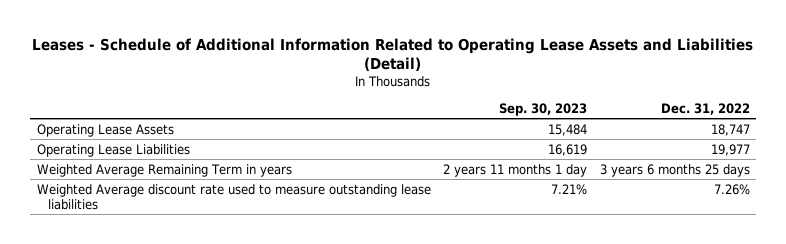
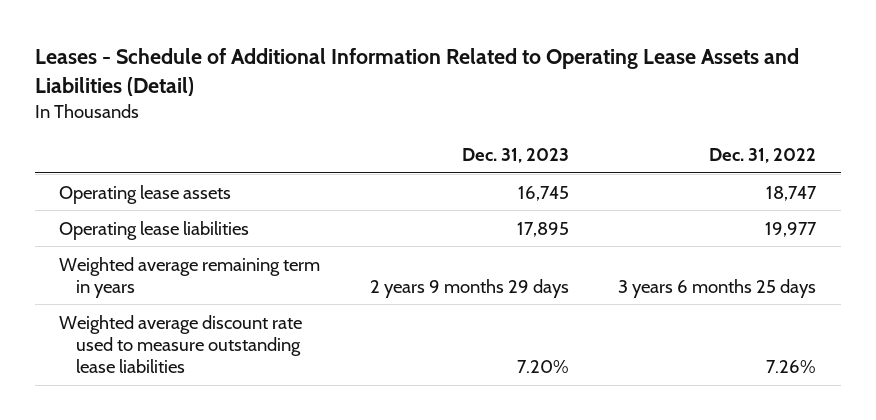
[499,102,588,116] Sep. 30, 2023 -> none
none -> [461,148,569,164] Dec. 31, 2023
[36,123,174,137] Operating Lease Assets -> [59,184,232,204] Operating lease assets
[36,143,190,157] Operating Lease Liabilities -> [59,220,250,240] Operating lease liabilities
[36,163,292,177] Weighted Average Remaining Term in years -> [59,256,321,298] Weighted average remaining term in years
[36,183,431,210] Weighted Average discount rate used to measure outstanding lease liabilities -> [59,314,303,373] Weighted average discount rate used to measure outstanding lease liabilities

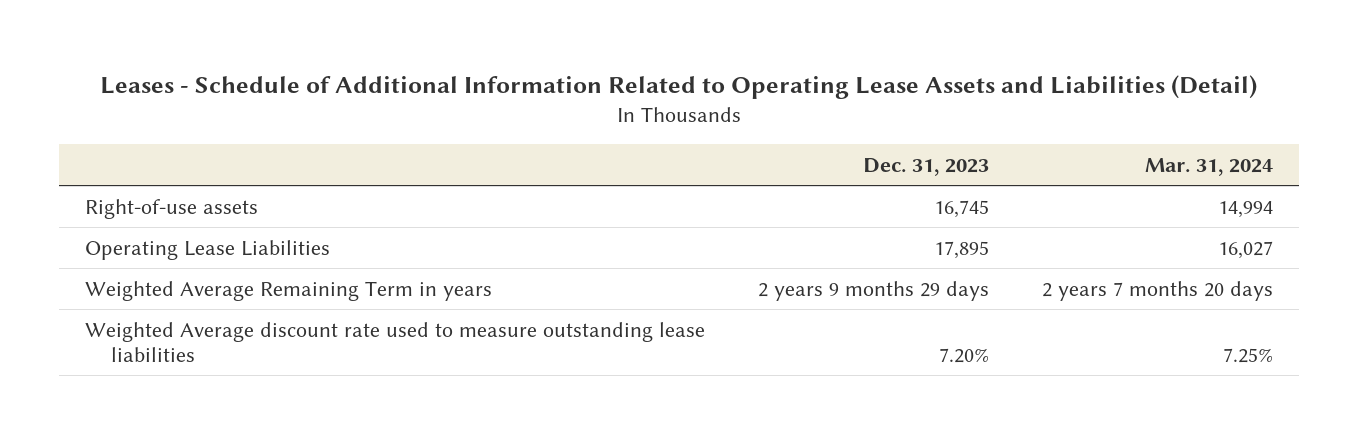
[709,148,817,164] Dec. 31, 2022 -> none
none -> [1144,157,1273,176] Mar. 31, 2024
[59,184,232,204] Operating lease assets -> [85,198,259,219] Right-of-use assets
[59,220,250,240] Operating lease liabilities -> [85,239,331,260] Operating Lease Liabilities
[59,256,321,298] Weighted average remaining term in years -> [85,280,493,301] Weighted Average Remaining Term in years
[59,314,303,373] Weighted average discount rate used to measure outstanding lease liabilities -> [85,321,706,362] Weighted Average discount rate used to measure outstanding lease liabilities

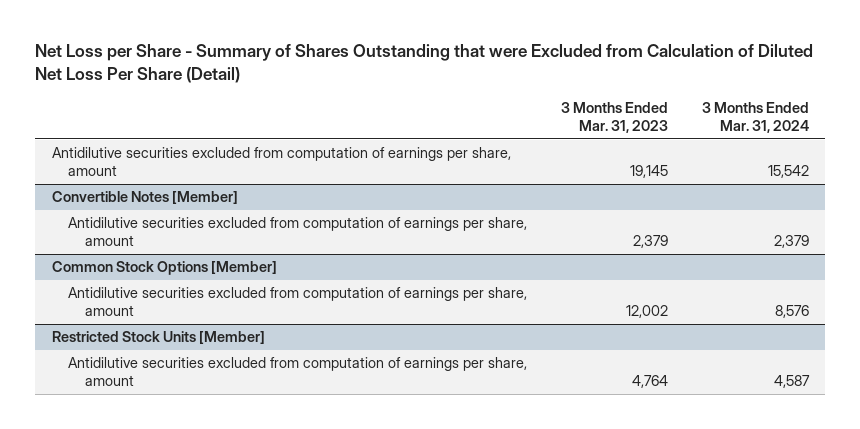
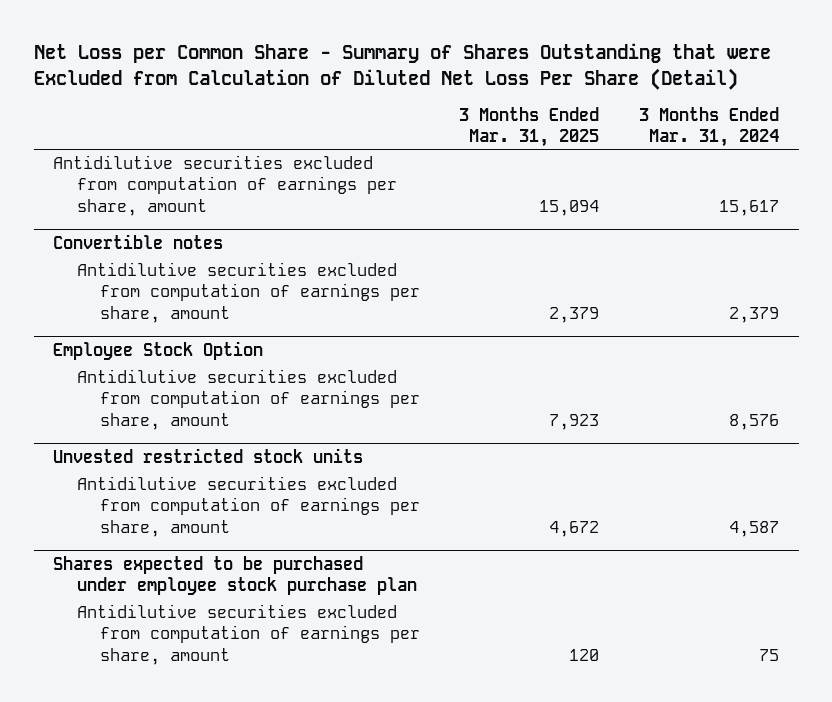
[34,44,813,84] Net Loss per Share - Summary of Shares Outstanding that were Excluded from Calculation of Diluted Net Loss Per Share (Detail) -> [33,43,771,90] Net Loss per Common Share - Summary of Shares Outstanding that were Excluded from Calculation of Diluted Net Loss Per Share (Detail)
[560,102,668,134] 3 Months Ended Mar. 31, 2023 -> none
none -> [459,106,600,147] 3 Months Ended Mar. 31, 2025
[767,165,809,179] 15,542 -> [718,199,779,216] 15,617
[51,191,238,205] Convertible Notes [Member] -> [53,233,224,249] Convertible notes
[51,261,277,276] Common Stock Options [Member] -> [53,340,264,360] Employee Stock Option
[51,331,265,345] Restricted Stock Units [Member] -> [53,447,364,463] Unvested restricted stock units
none -> [53,555,417,596] Shares expected to be purchased under employee stock purchase plan
none -> [76,604,421,665] Antidilutive securities excluded from computation of earnings per share, amount

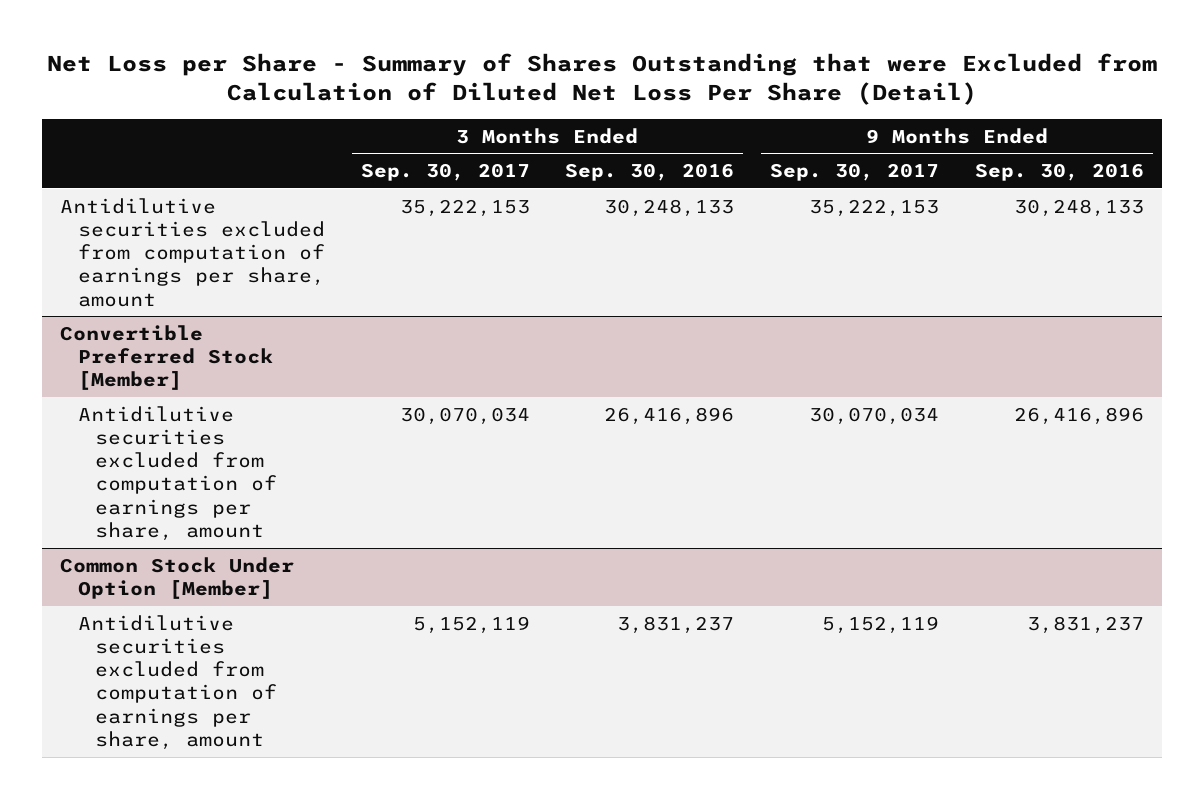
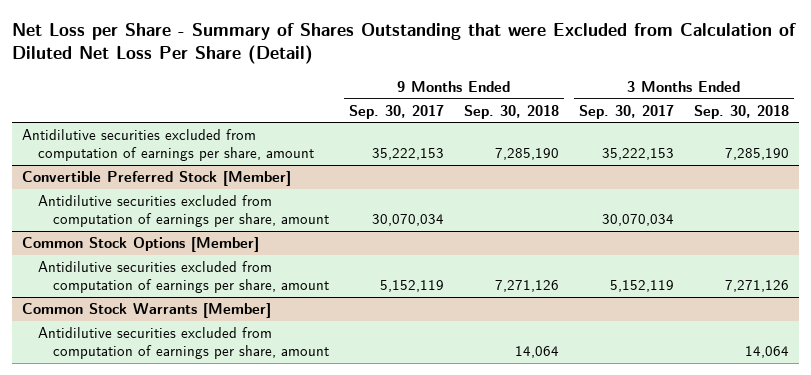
[565,163,735,182] Sep. 30, 2016 -> none
[975,163,1145,182] Sep. 30, 2016 -> none
none -> [464,104,560,119] Sep. 30, 2018
none -> [694,104,790,119] Sep. 30, 2018
[60,556,295,600] Common Stock Under Option [Member] -> [22,237,260,253] Common Stock Options [Member]
none -> [22,303,272,319] Common Stock Warrants [Member]
none -> [37,327,330,360] Antidilutive securities excluded from computation of earnings per share, amount

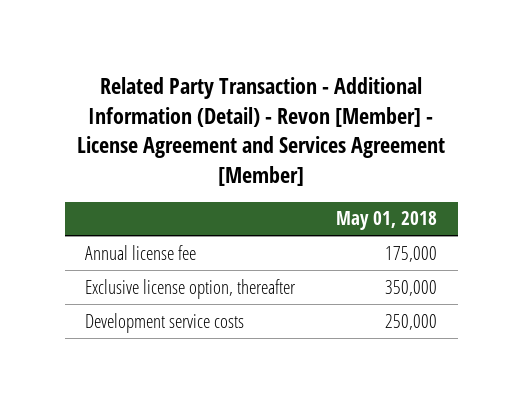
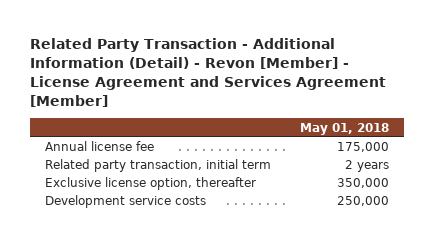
none -> [45,158,272,172] Related party transaction, initial term

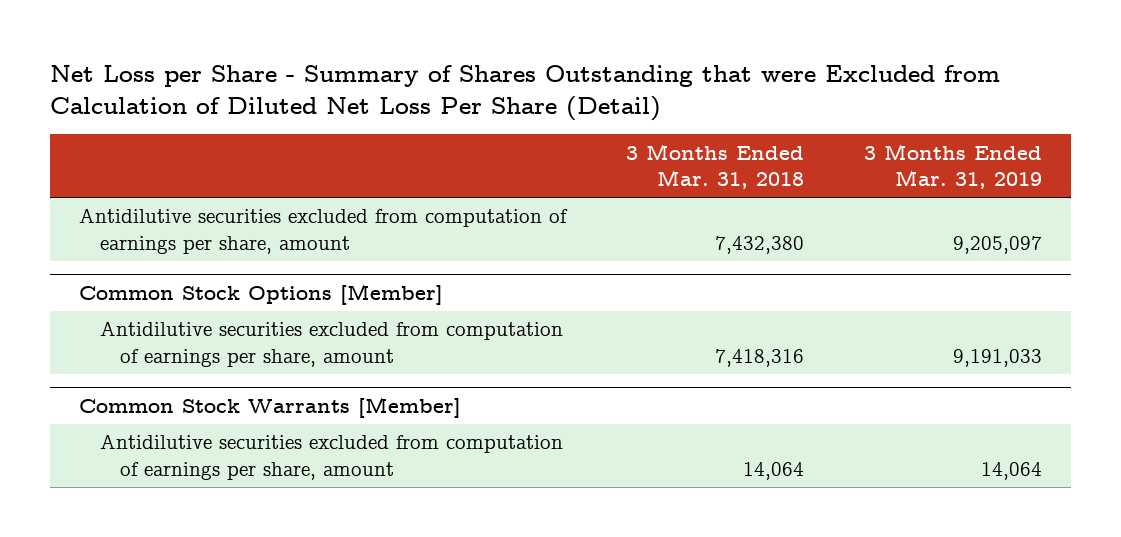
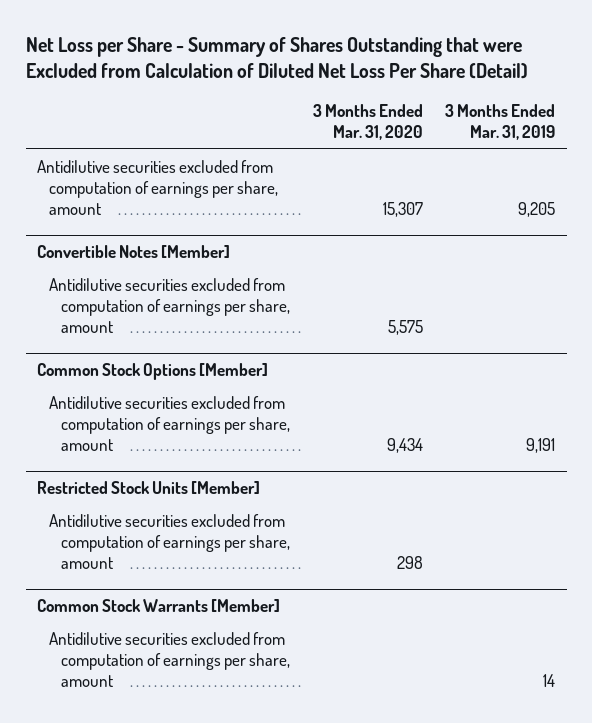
[625,143,804,190] 3 Months Ended Mar. 31, 2018 -> none
none -> [312,104,423,141] 3 Months Ended Mar. 31, 2020
[952,235,1042,254] 9,205,097 -> [518,201,556,217] 9,205
none -> [36,245,230,259] Convertible Notes [Member]
none -> [49,277,291,333] Antidilutive securities excluded from computation of earnings per share, amount
[952,348,1042,367] 9,191,033 -> [526,437,556,453] 9,191
none -> [36,481,260,495] Restricted Stock Units [Member]
none -> [49,513,291,569] Antidilutive securities excluded from computation of earnings per share, amount
[980,461,1042,480] 14,064 -> [543,673,556,687] 14

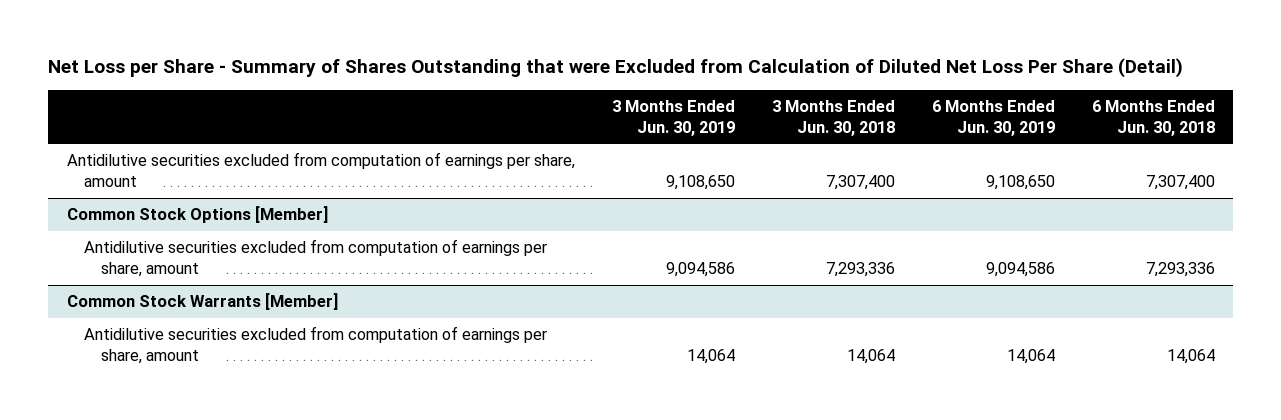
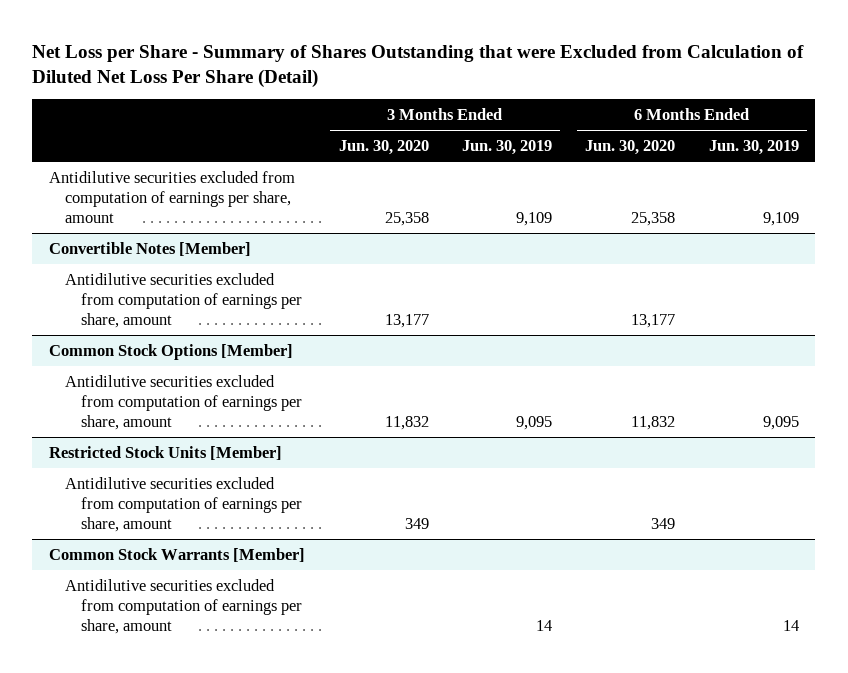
[771,100,895,136] 3 Months Ended Jun. 30, 2018 -> none
[1091,100,1215,136] 6 Months Ended Jun. 30, 2018 -> none
none -> [338,140,429,156] Jun. 30, 2020
none -> [585,140,676,156] Jun. 30, 2020
[665,174,735,190] 9,108,650 -> [515,212,552,227] 9,109
[985,174,1055,190] 9,108,650 -> [762,212,799,227] 9,109
none -> [49,241,252,256] Convertible Notes [Member]
none -> [65,272,303,329] Antidilutive securities excluded from computation of earnings per share, amount
[665,261,735,277] 9,094,586 -> [515,416,552,431] 9,095
[985,261,1055,277] 9,094,586 -> [762,416,799,431] 9,095
none -> [49,445,283,460] Restricted Stock Units [Member]
none -> [65,476,303,533] Antidilutive securities excluded from computation of earnings per share, amount
[686,348,735,364] 14,064 -> [535,620,552,632] 14
[1006,348,1055,364] 14,064 -> [782,620,799,632] 14

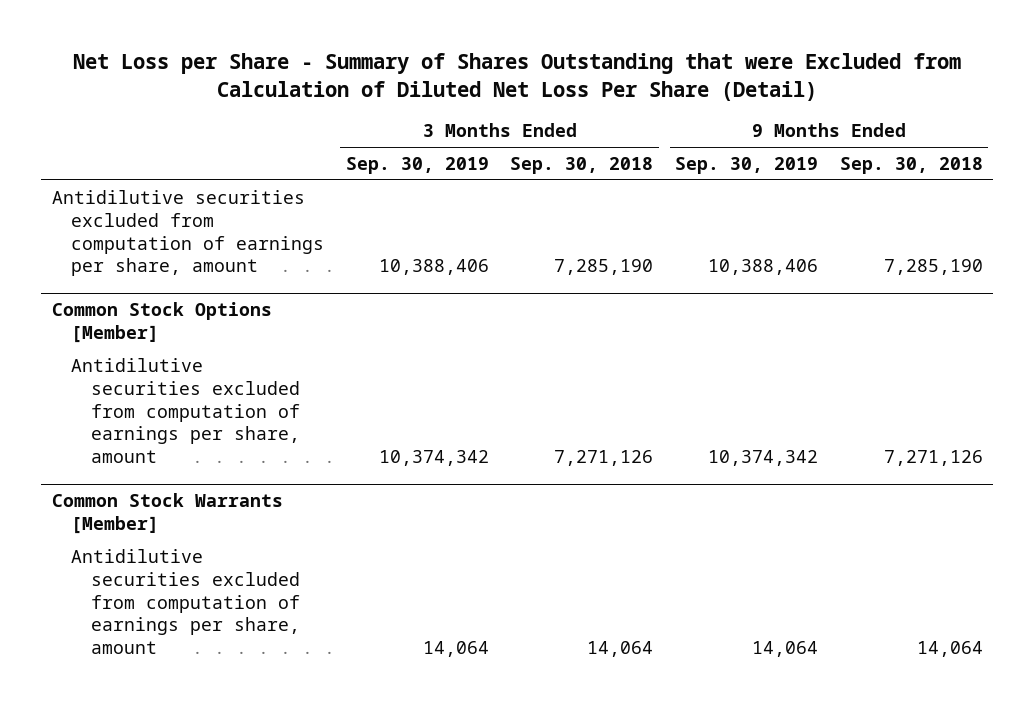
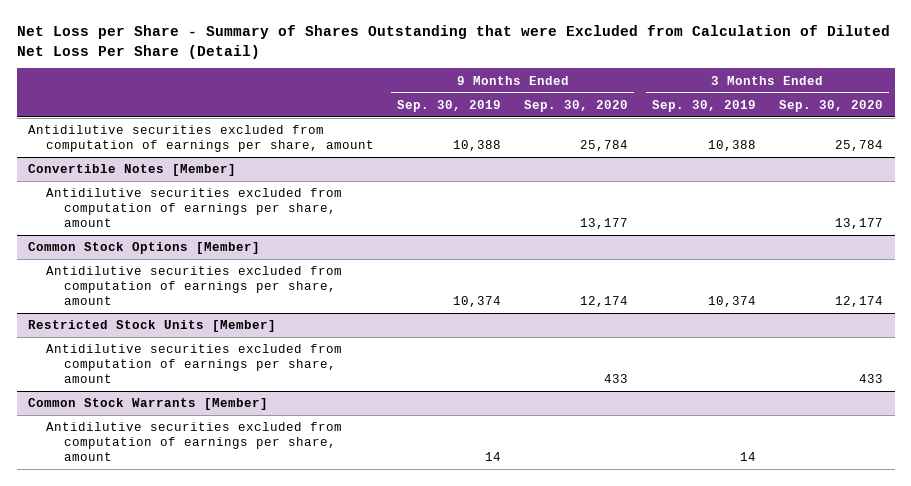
[510,156,654,174] Sep. 30, 2018 -> none
[839,156,983,174] Sep. 30, 2018 -> none
none -> [524,99,629,112] Sep. 30, 2020
none -> [778,99,883,112] Sep. 30, 2020
[378,259,489,276] 10,388,406 -> [707,140,756,152] 10,388
[708,259,819,276] 10,388,406 -> [453,140,502,152] 10,388
none -> [28,164,237,177] Convertible Notes [Member]
none -> [45,188,342,227] Antidilutive securities excluded from computation of earnings per share, amount
[378,450,489,467] 10,374,342 -> [707,295,756,307] 10,374
[708,450,819,467] 10,374,342 -> [453,295,502,307] 10,374
none -> [28,320,277,333] Restricted Stock Units [Member]
none -> [45,344,342,383] Antidilutive securities excluded from computation of earnings per share, amount
[422,641,489,658] 14,064 -> [739,451,756,461] 14
[752,641,819,658] 14,064 -> [485,451,502,461] 14

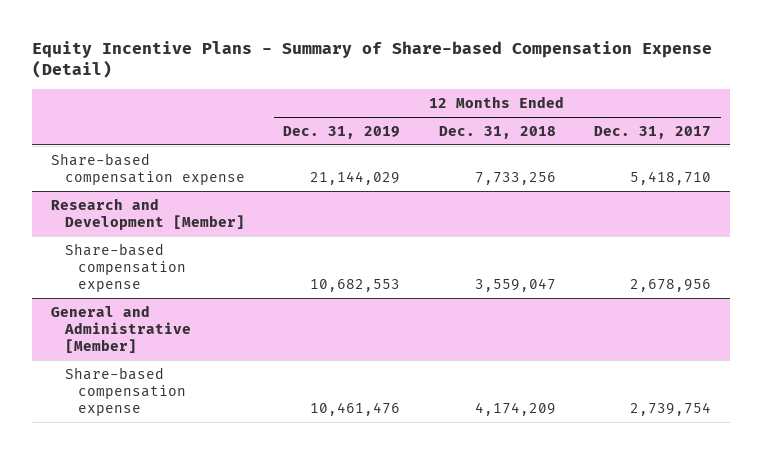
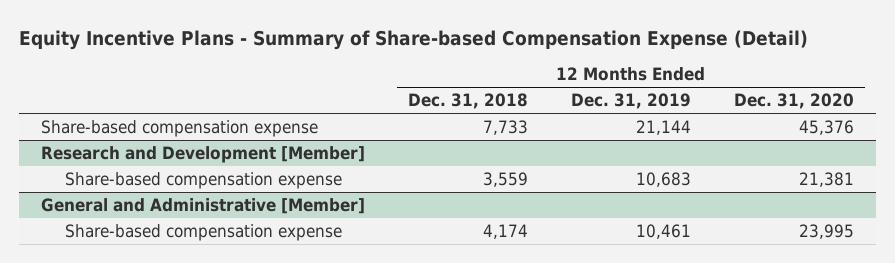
[594,125,712,139] Dec. 31, 2017 -> none
none -> [734,93,855,110] Dec. 31, 2020
[310,170,401,185] 21,144,029 -> [636,120,692,136] 21,144
[474,171,556,185] 7,733,256 -> [483,120,529,136] 7,733
[310,278,401,292] 10,682,553 -> [636,172,692,188] 10,683
[474,277,556,292] 3,559,047 -> [483,172,529,188] 3,559
[310,401,401,416] 10,461,476 -> [636,224,692,240] 10,461
[474,401,556,416] 4,174,209 -> [483,224,529,240] 4,174

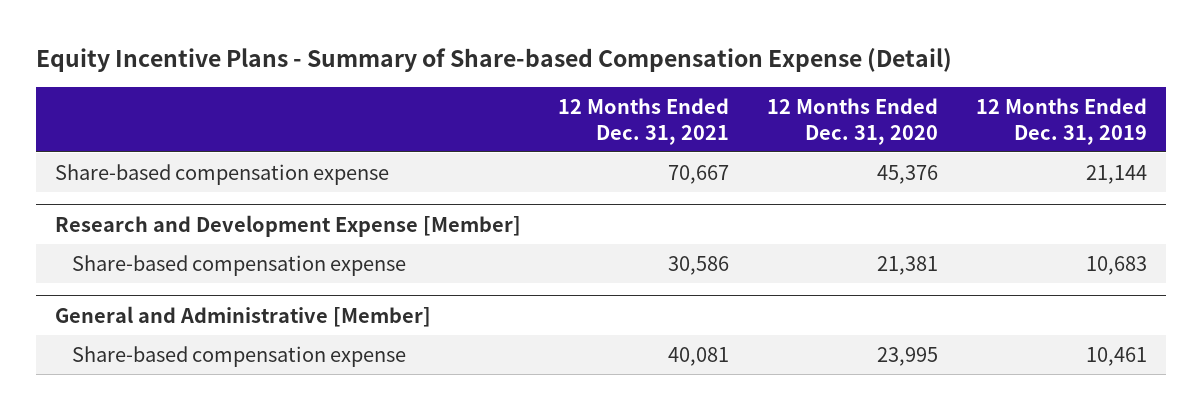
[408,93,529,110] Dec. 31, 2018 -> none
none -> [558,97,730,145] 12 Months Ended Dec. 31, 2021
[40,146,365,164] Research and Development [Member] -> [54,214,521,237] Research and Development Expense [Member]

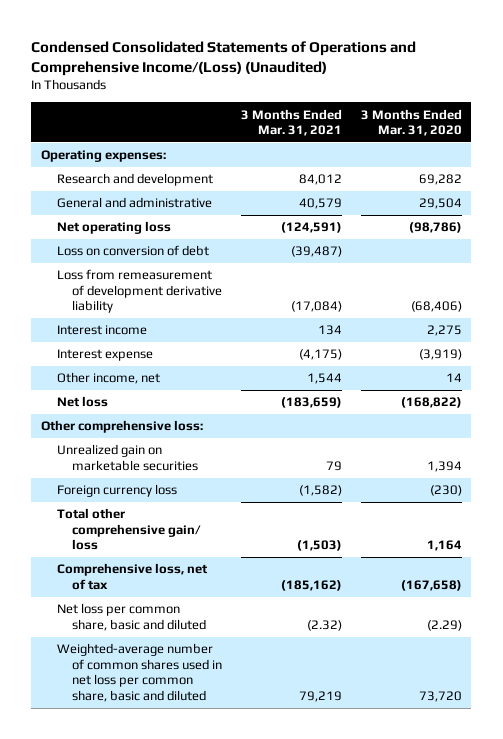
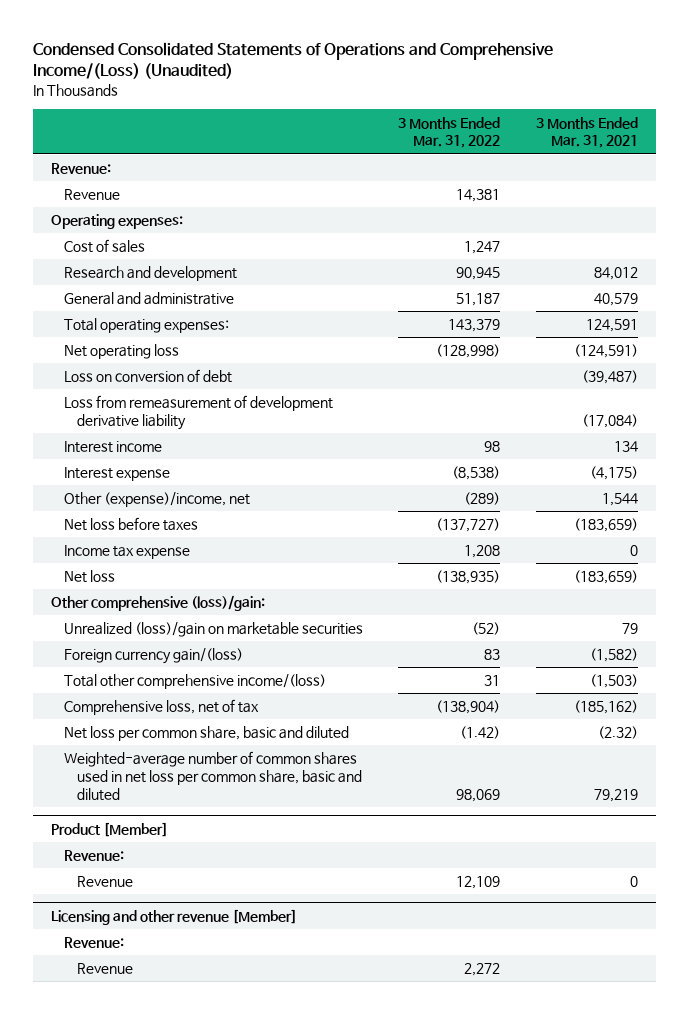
[361,108,463,136] 3 Months Ended Mar. 31, 2020 -> none
none -> [398,116,501,149] 3 Months Ended Mar. 31, 2022
none -> [50,163,111,175] Revenue:
none -> [63,189,120,201] Revenue
none -> [63,239,145,254] Cost of sales
none -> [63,318,229,334] Total operating expenses:
[56,372,160,385] Other income, net -> [63,492,250,508] Other (expense)/income, net
none -> [63,517,198,532] Net loss before taxes
none -> [63,545,190,560] Income tax expense
[40,420,203,434] Other comprehensive loss: -> [50,595,265,612] Other comprehensive (loss)/gain:
[56,444,199,471] Unrealized gain on marketable securities -> [63,622,363,638] Unrealized (loss)/gain on marketable securities
[56,484,177,498] Foreign currency loss -> [63,648,243,665] Foreign currency gain/(loss)
[56,508,202,551] Total other comprehensive gain/ loss -> [63,674,326,690] Total other comprehensive income/(loss)
none -> [50,822,168,838] Product [Member]
none -> [63,850,124,862] Revenue:
none -> [76,876,133,888] Revenue
none -> [50,909,297,926] Licensing and other revenue [Member]
none -> [63,937,124,949] Revenue:
none -> [76,963,133,975] Revenue

